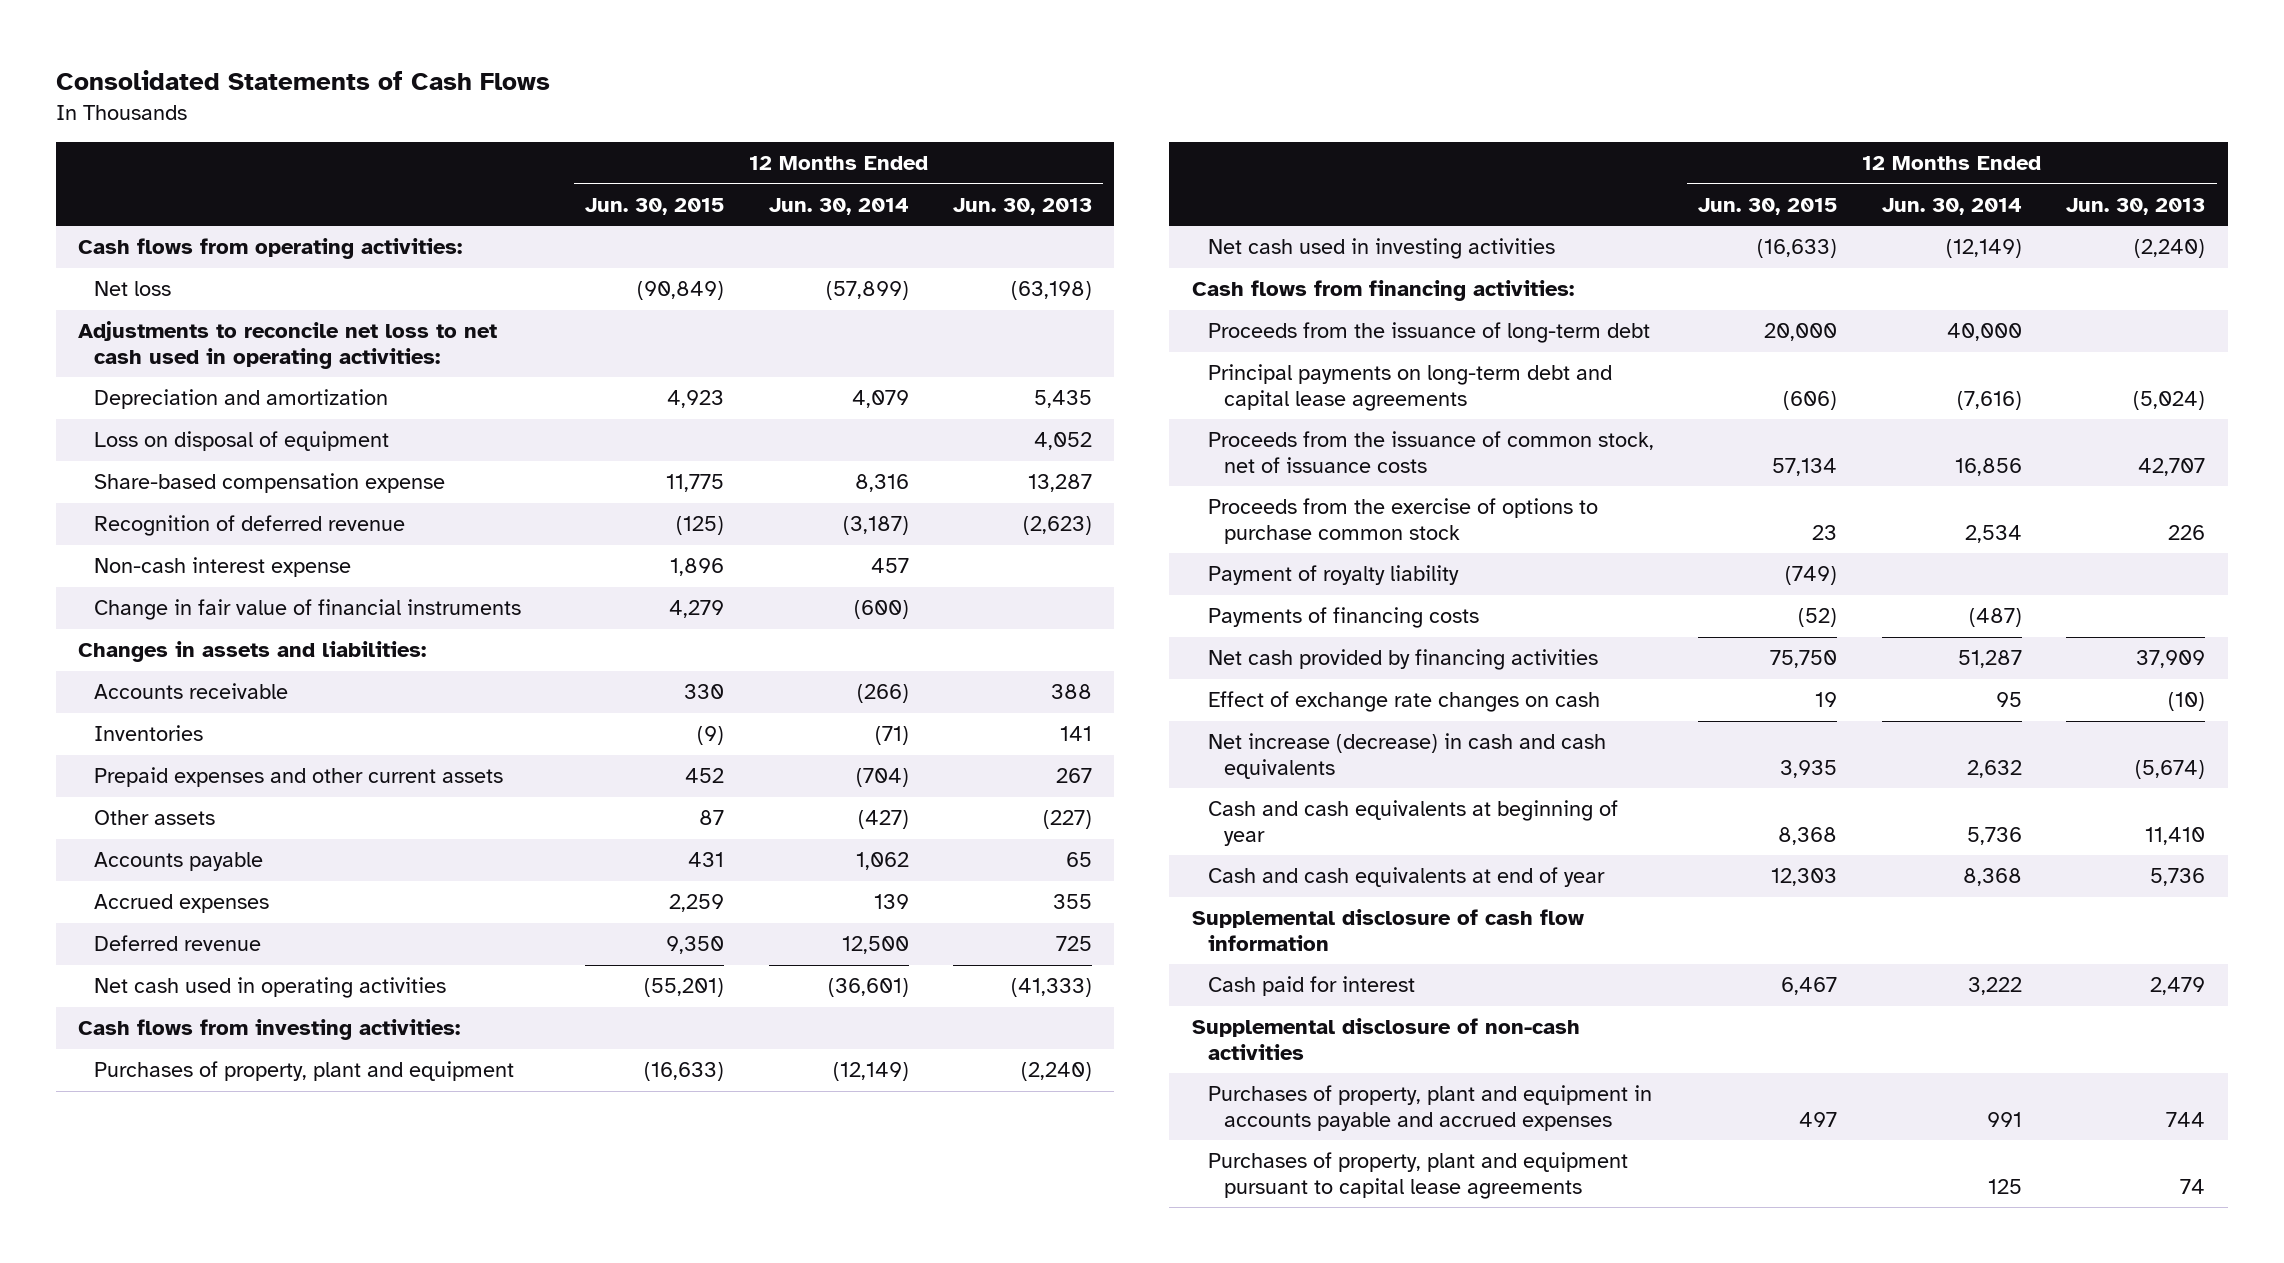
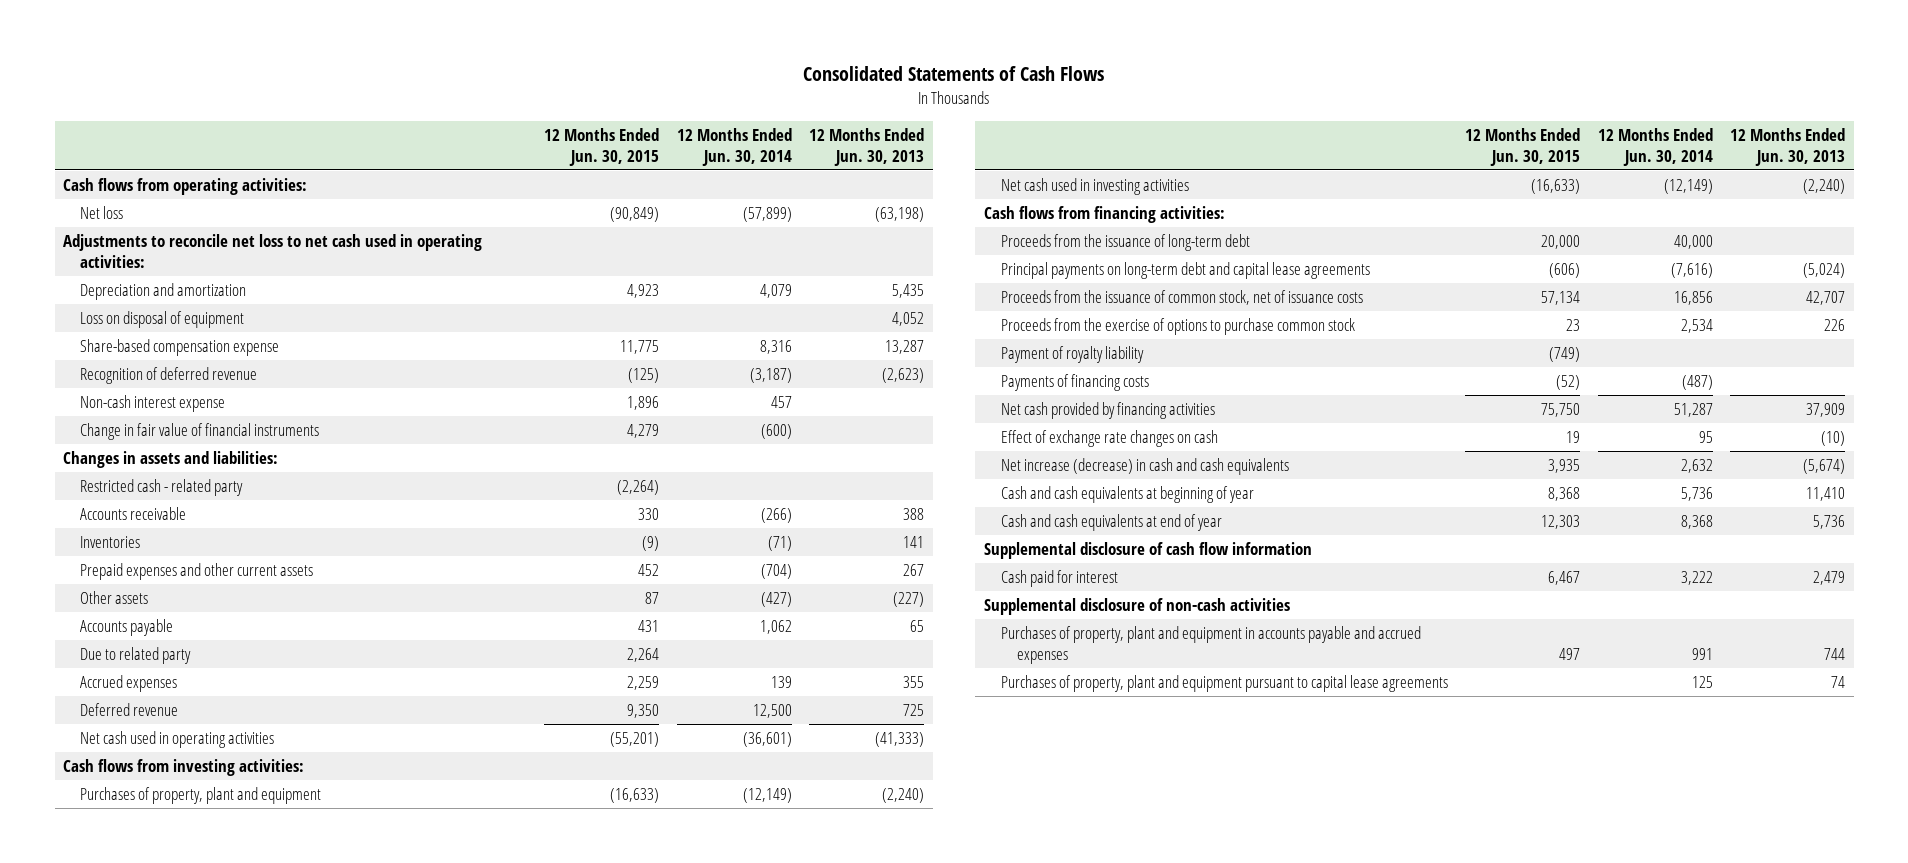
none -> [79,479,243,497] Restricted cash - related party
none -> [79,647,191,665] Due to related party

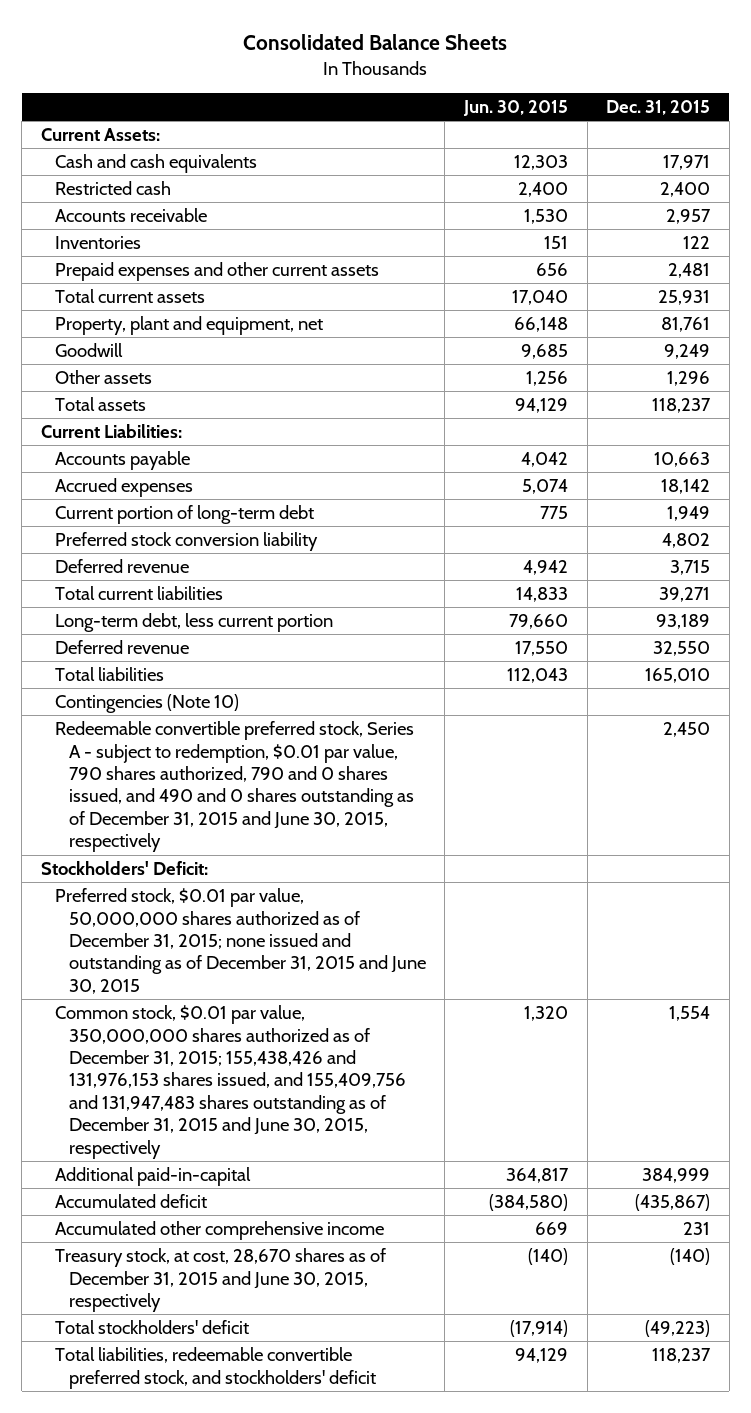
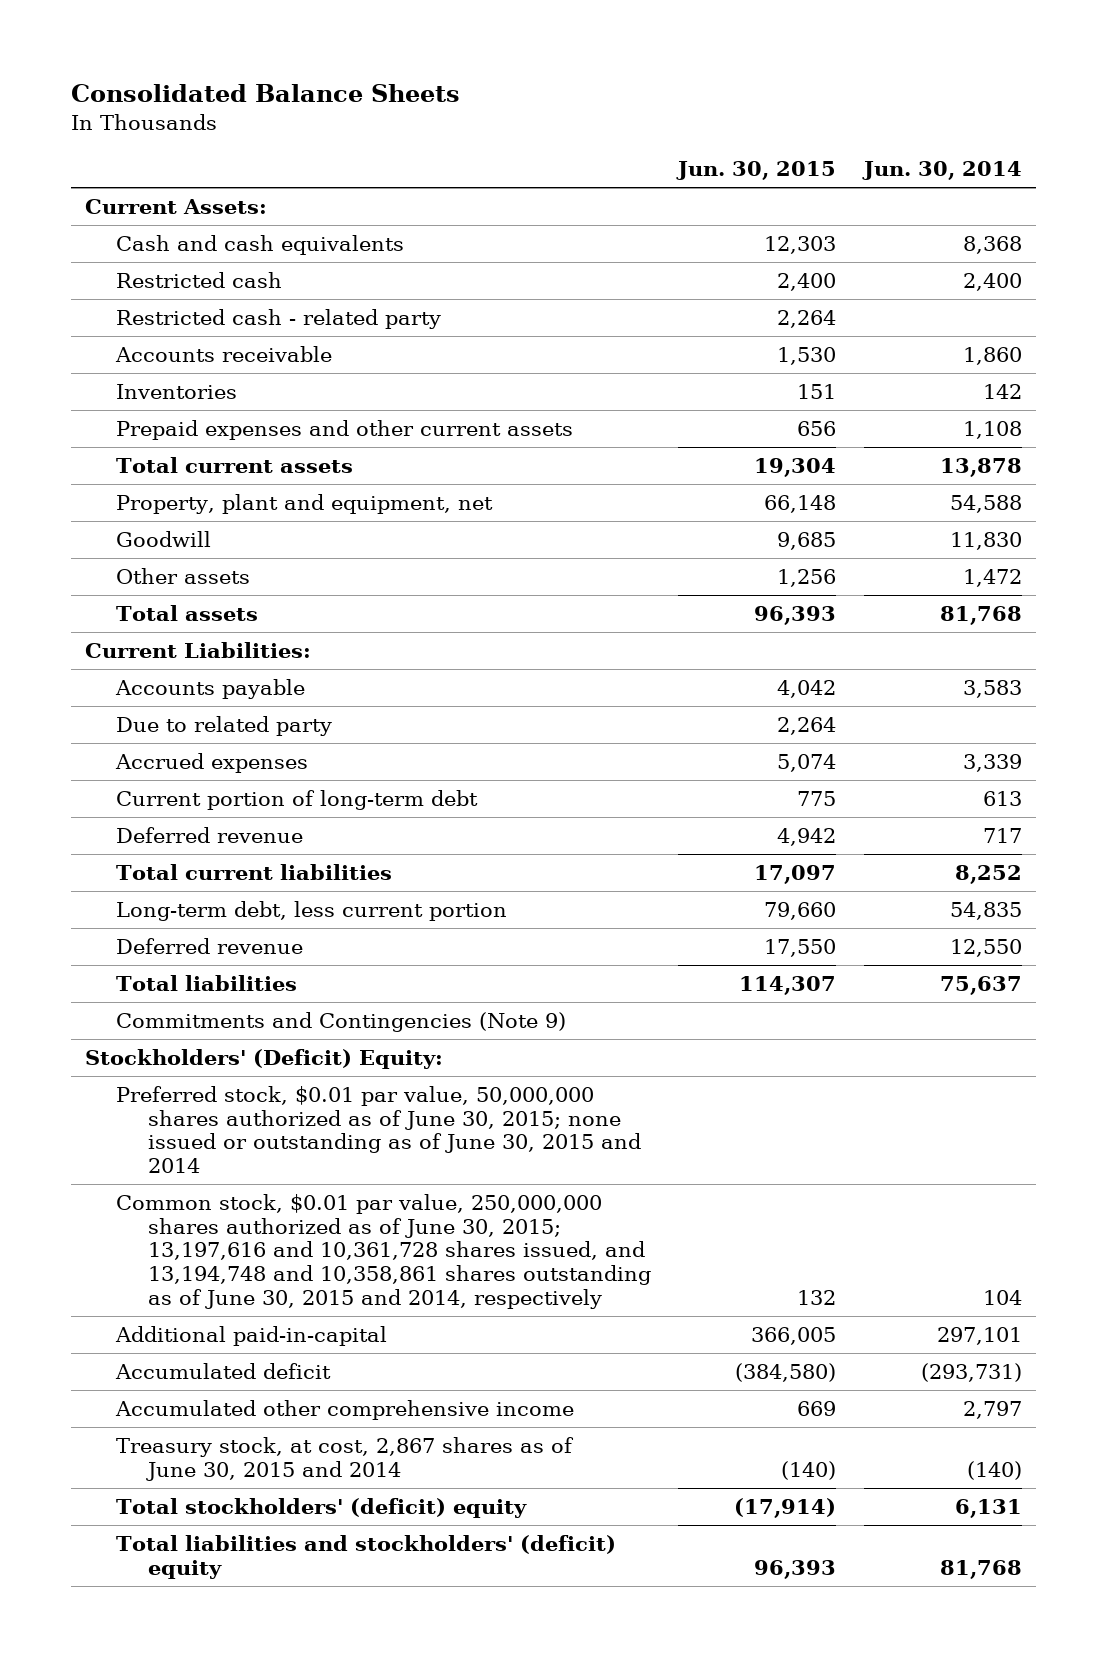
[606,100,711,116] Dec. 31, 2015 -> none
none -> [861,160,1022,180] Jun. 30, 2014
none -> [116,309,442,330] Restricted cash - related party
[511,290,568,306] 17,040 -> [754,458,837,478] 19,304
[514,398,568,414] 94,129 -> [754,606,837,626] 96,393
none -> [116,716,333,737] Due to related party
[54,532,318,552] Preferred stock conversion liability -> none
[515,587,568,603] 14,833 -> [754,865,837,885] 17,097
[54,721,414,853] Redeemable convertible preferred stock, Series A - subject to redemption, $0.01 par value, 790 shares authorized, 790 and 0 shares issued, and 490 and 0 shares outstanding as of December 31, 2015 and June 30, 2015, respectively -> none
[506,668,568,684] 112,043 -> [739,976,837,996] 114,307
[54,694,239,714] Contingencies (Note 10) -> [116,1012,567,1033] Commitments and Contingencies (Note 9)
[40,861,208,876] Stockholders' Deficit: -> [84,1049,443,1070] Stockholders' (Deficit) Equity:
[54,888,426,994] Preferred stock, $0.01 par value, 50,000,000 shares authorized as of December 31, 2015; none issued and outstanding as of December 31, 2015 and June 30, 2015 -> [116,1086,641,1174] Preferred stock, $0.01 par value, 50,000,000 shares authorized as of June 30, 2015; none issued or outstanding as of June 30, 2015 and 2014
[54,1005,406,1159] Common stock, $0.01 par value, 350,000,000 shares authorized as of December 31, 2015; 155,438,426 and 131,976,153 shares issued, and 155,409,756 and 131,947,483 shares outstanding as of December 31, 2015 and June 30, 2015, respectively -> [116,1194,651,1309] Common stock, $0.01 par value, 250,000,000 shares authorized as of June 30, 2015; 13,197,616 and 10,361,728 shares issued, and 13,194,748 and 10,358,861 shares outstanding as of June 30, 2015 and 2014, respectively
[523,1006,568,1022] 1,320 -> [797,1289,837,1305] 132
[505,1168,569,1184] 364,817 -> [751,1327,837,1346] 366,005
[54,1248,386,1312] Treasury stock, at cost, 28,670 shares as of December 31, 2015 and June 30, 2015, respectively -> [116,1437,575,1481] Treasury stock, at cost, 2,867 shares as of June 30, 2015 and 2014
[54,1320,249,1335] Total stockholders' deficit -> [116,1498,528,1519] Total stockholders' (deficit) equity
[54,1347,376,1389] Total liabilities, redeemable convertible preferred stock, and stockholders' deficit -> [116,1535,617,1579] Total liabilities and stockholders' (deficit) equity
[514,1348,568,1364] 94,129 -> [754,1559,837,1579] 96,393

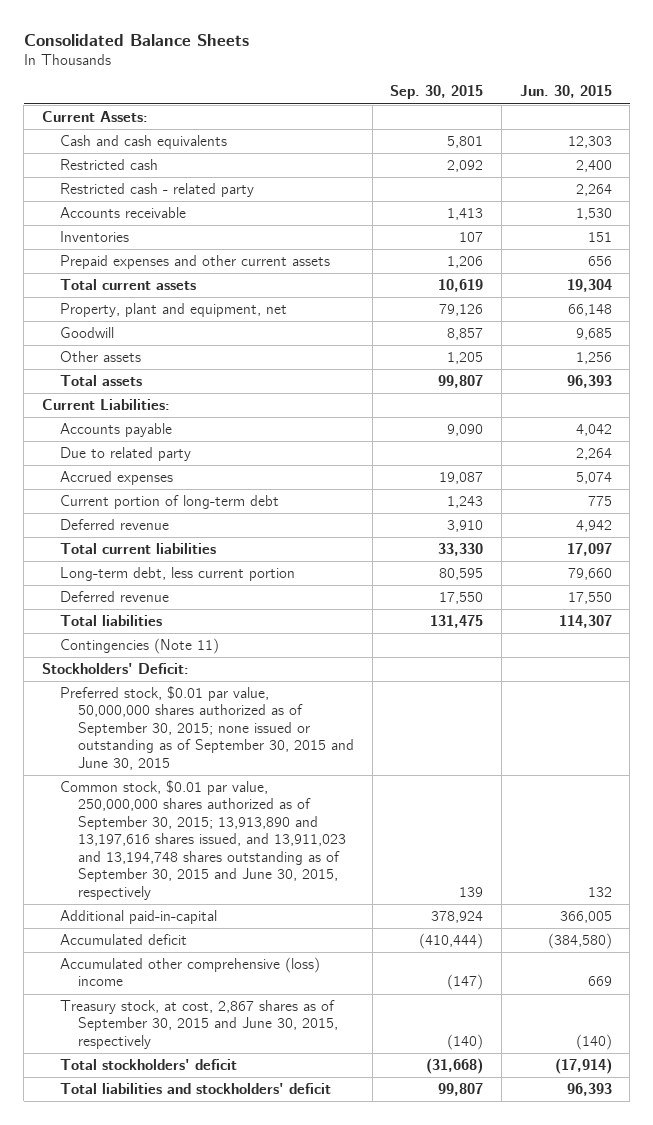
[861,160,1022,180] Jun. 30, 2014 -> none
none -> [390,85,484,100] Sep. 30, 2015
[116,1012,567,1033] Commitments and Contingencies (Note 9) -> [59,638,219,655] Contingencies (Note 11)
[84,1049,443,1070] Stockholders' (Deficit) Equity: -> [41,663,189,675] Stockholders' Deficit:
[116,1086,641,1174] Preferred stock, $0.01 par value, 50,000,000 shares authorized as of June 30, 2015; none issued or outstanding as of June 30, 2015 and 2014 -> [59,686,354,770] Preferred stock, $0.01 par value, 50,000,000 shares authorized as of September 30, 2015; none issued or outstanding as of September 30, 2015 and June 30, 2015
[116,1194,651,1309] Common stock, $0.01 par value, 250,000,000 shares authorized as of June 30, 2015; 13,197,616 and 10,361,728 shares issued, and 13,194,748 and 10,358,861 shares outstanding as of June 30, 2015 and 2014, respectively -> [59,780,346,900] Common stock, $0.01 par value, 250,000,000 shares authorized as of September 30, 2015; 13,913,890 and 13,197,616 shares issued, and 13,911,023 and 13,194,748 shares outstanding as of September 30, 2015 and June 30, 2015, respectively
[115,1400,575,1421] Accumulated other comprehensive income -> [59,957,320,987] Accumulated other comprehensive (loss) income
[116,1437,575,1481] Treasury stock, at cost, 2,867 shares as of June 30, 2015 and 2014 -> [59,1000,338,1049] Treasury stock, at cost, 2,867 shares as of September 30, 2015 and June 30, 2015, respectively
[116,1498,528,1519] Total stockholders' (deficit) equity -> [59,1059,237,1071] Total stockholders' deficit
[116,1535,617,1579] Total liabilities and stockholders' (deficit) equity -> [59,1083,331,1095] Total liabilities and stockholders' deficit

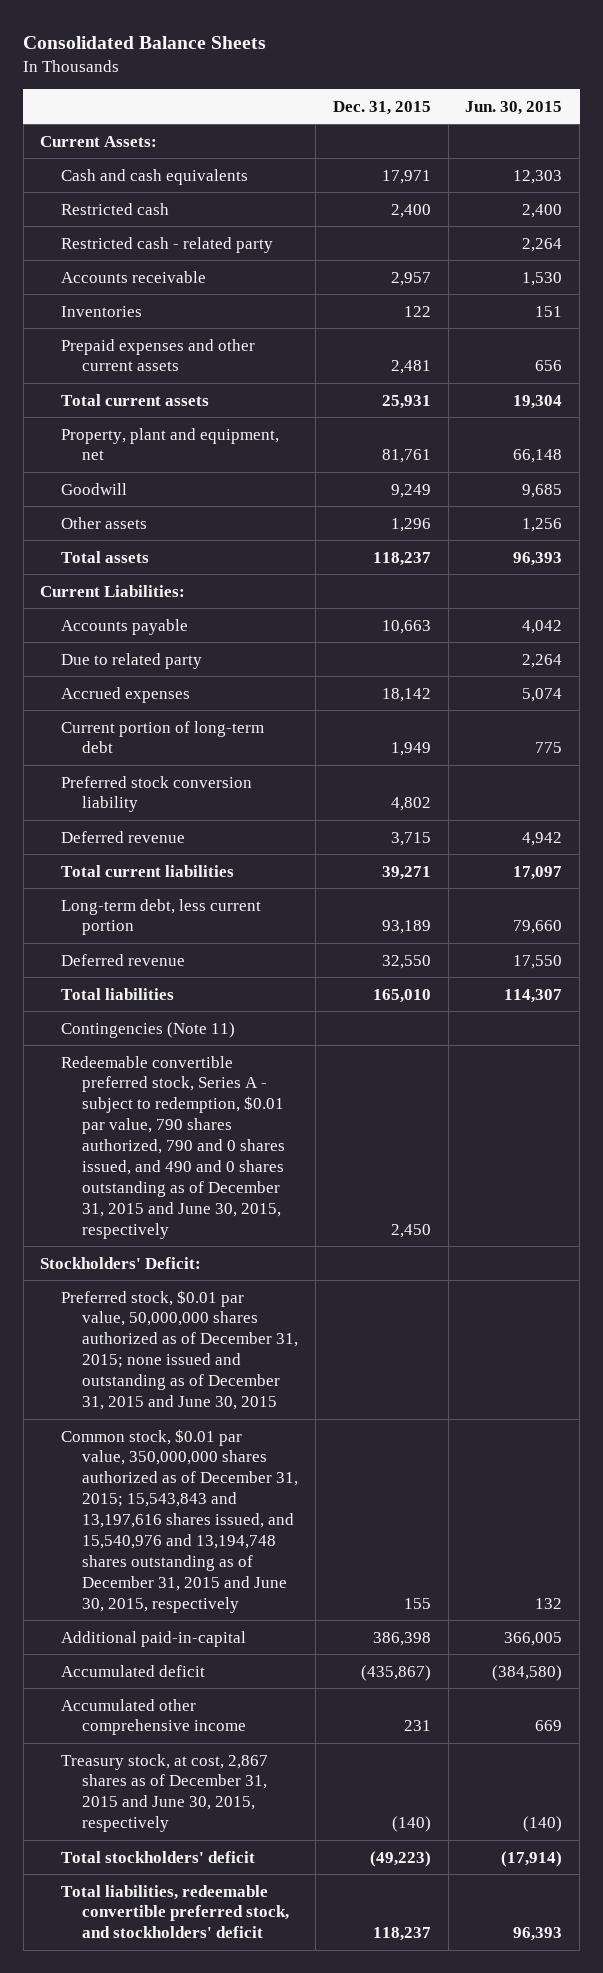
[390,85,484,100] Sep. 30, 2015 -> none
none -> [332,100,431,115] Dec. 31, 2015
none -> [61,775,253,813] Preferred stock conversion liability
none -> [61,1055,286,1239] Redeemable convertible preferred stock, Series A - subject to redemption, $0.01 par value, 790 shares authorized, 790 and 0 shares issued, and 490 and 0 shares outstanding as of December 31, 2015 and June 30, 2015, respectively
[59,686,354,770] Preferred stock, $0.01 par value, 50,000,000 shares authorized as of September 30, 2015; none issued or outstanding as of September 30, 2015 and June 30, 2015 -> [61,1289,299,1410] Preferred stock, $0.01 par value, 50,000,000 shares authorized as of December 31, 2015; none issued and outstanding as of December 31, 2015 and June 30, 2015
[59,780,346,900] Common stock, $0.01 par value, 250,000,000 shares authorized as of September 30, 2015; 13,913,890 and 13,197,616 shares issued, and 13,911,023 and 13,194,748 shares outstanding as of September 30, 2015 and June 30, 2015, respectively -> [61,1428,299,1613] Common stock, $0.01 par value, 350,000,000 shares authorized as of December 31, 2015; 15,543,843 and 13,197,616 shares issued, and 15,540,976 and 13,194,748 shares outstanding as of December 31, 2015 and June 30, 2015, respectively
[59,957,320,987] Accumulated other comprehensive (loss) income -> [61,1698,247,1736] Accumulated other comprehensive income
[59,1000,338,1049] Treasury stock, at cost, 2,867 shares as of September 30, 2015 and June 30, 2015, respectively -> [61,1753,269,1833] Treasury stock, at cost, 2,867 shares as of December 31, 2015 and June 30, 2015, respectively
[59,1083,331,1095] Total liabilities and stockholders' deficit -> [61,1884,290,1939] Total liabilities, redeemable convertible preferred stock, and stockholders' deficit

